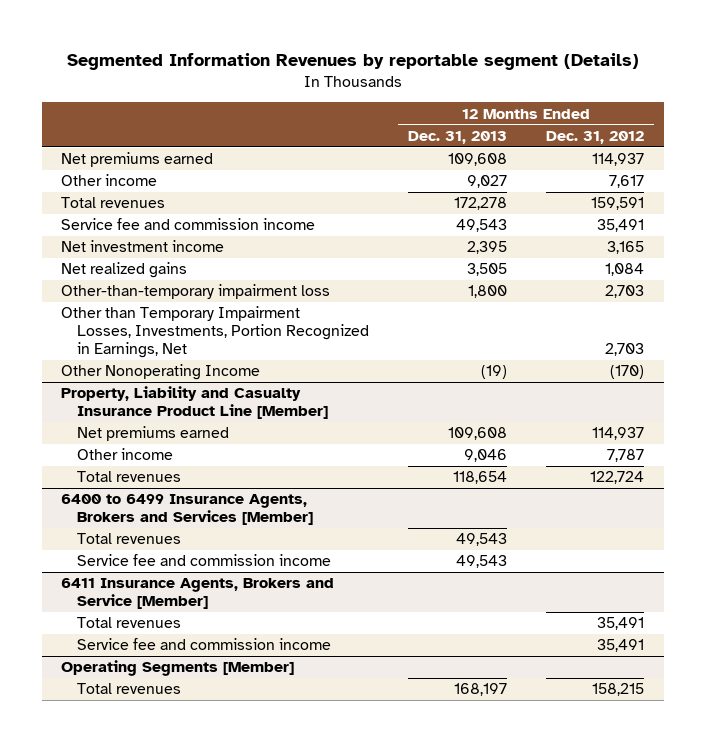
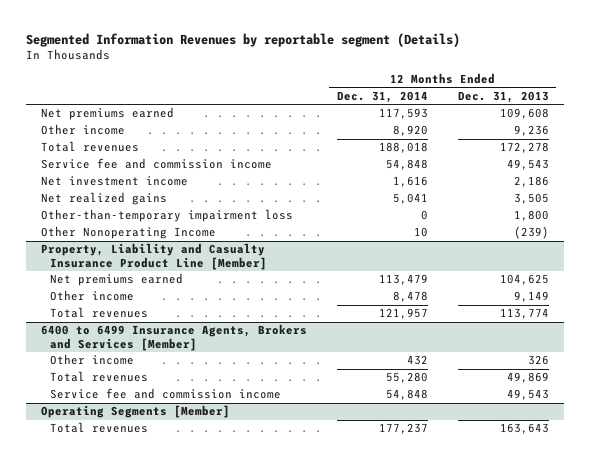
[546,130,645,144] Dec. 31, 2012 -> none
none -> [336,91,428,104] Dec. 31, 2014
[467,175,508,189] 9,027 -> [513,125,549,137] 9,236
[467,241,508,255] 2,395 -> [513,176,549,188] 2,186
[61,306,369,359] Other than Temporary Impairment Losses, Investments, Portion Recognized in Earnings, Net -> none
[481,365,508,380] (19) -> [513,226,549,240] (239)
[448,427,508,441] 109,608 -> [499,274,549,286] 104,625
[464,449,508,463] 9,046 -> [513,291,549,303] 9,149
[453,471,508,485] 118,654 -> [499,308,549,320] 113,774
none -> [49,354,134,366] Other income
[456,533,508,547] 49,543 -> [506,372,549,384] 49,869
[61,578,335,610] 6411 Insurance Agents, Brokers and Service [Member] -> none
[76,617,181,629] Total revenues -> none
[76,638,331,651] Service fee and commission income -> none
[454,683,508,697] 168,197 -> [499,423,549,435] 163,643

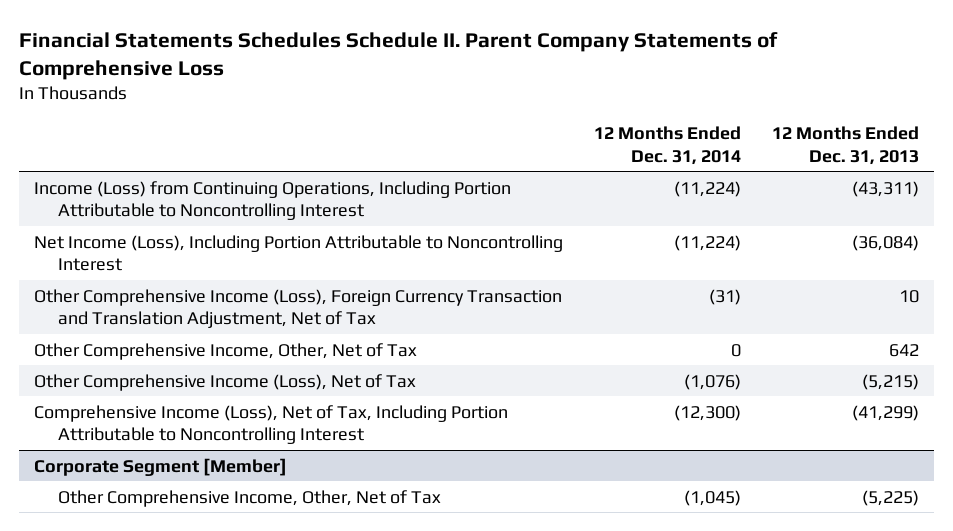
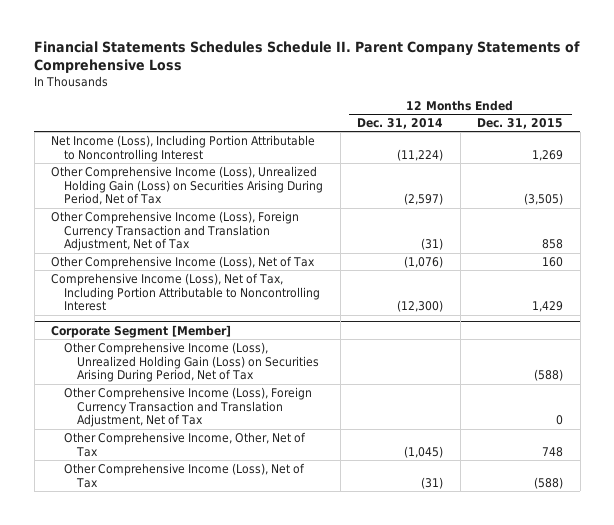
[771,126,919,165] 12 Months Ended Dec. 31, 2013 -> none
none -> [477,118,564,130] Dec. 31, 2015
[34,180,512,220] Income (Loss) from Continuing Operations, Including Portion Attributable to Noncontrolling Interest -> none
none -> [51,165,324,206] Other Comprehensive Income (Loss), Unrealized Holding Gain (Loss) on Securities Arising During Period, Net of Tax
[34,342,418,360] Other Comprehensive Income, Other, Net of Tax -> none
none -> [64,341,320,383] Other Comprehensive Income (Loss), Unrealized Holding Gain (Loss) on Securities Arising During Period, Net of Tax
none -> [64,386,313,428] Other Comprehensive Income (Loss), Foreign Currency Transaction and Translation Adjustment, Net of Tax
none -> [64,462,306,488] Other Comprehensive Income (Loss), Net of Tax

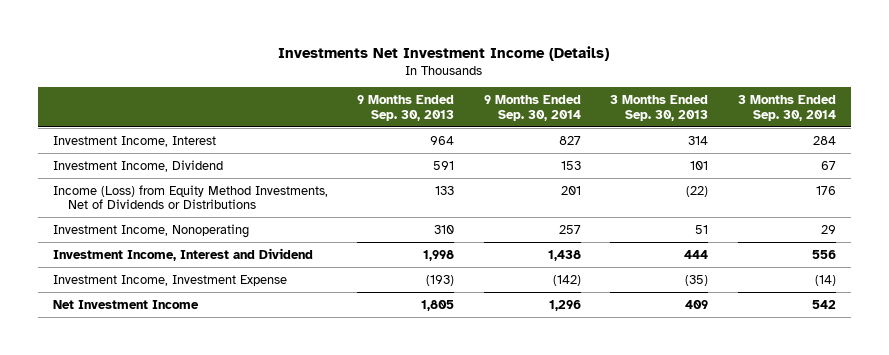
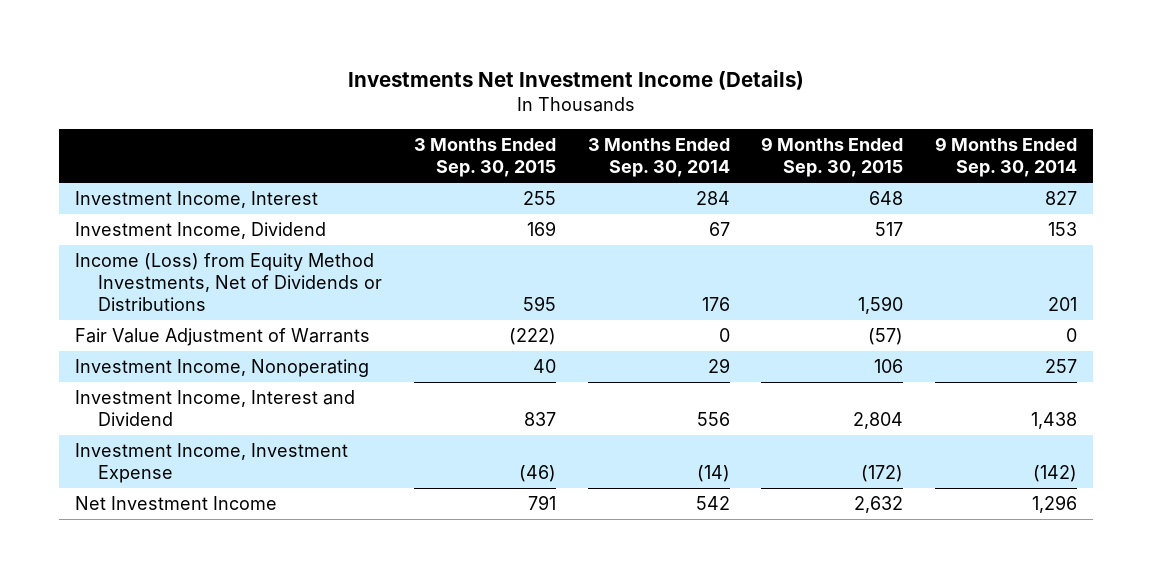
[357,95,455,121] 9 Months Ended Sep. 30, 2013 -> none
[610,95,709,121] 3 Months Ended Sep. 30, 2013 -> none
none -> [413,138,556,178] 3 Months Ended Sep. 30, 2015
none -> [761,137,904,178] 9 Months Ended Sep. 30, 2015
none -> [75,327,371,346] Fair Value Adjustment of Warrants

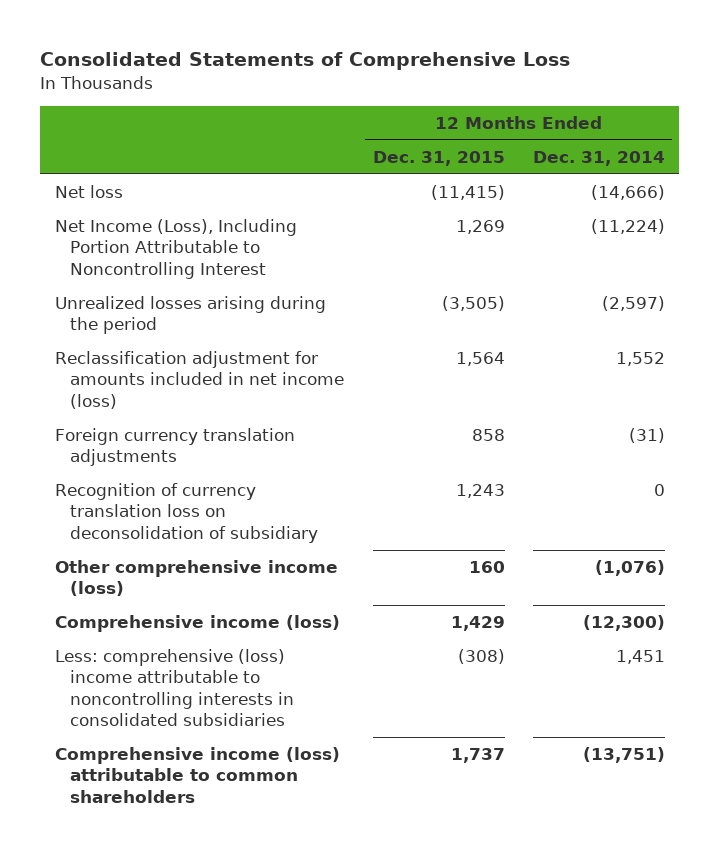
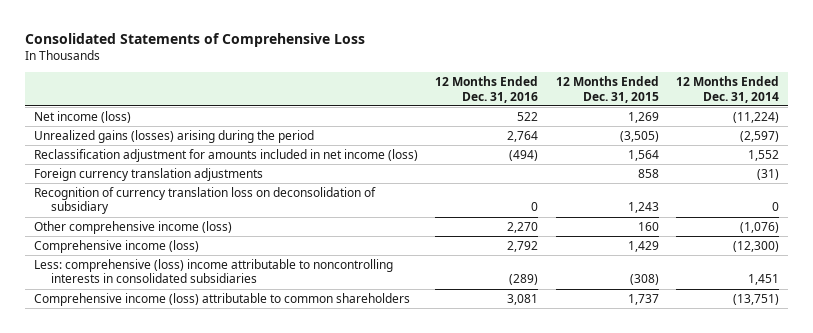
none -> [435,76,539,103] 12 Months Ended Dec. 31, 2016
[54,185,123,199] Net loss -> none
[54,219,297,279] Net Income (Loss), Including Portion Attributable to Noncontrolling Interest -> [33,111,131,124] Net income (loss)
[54,296,326,335] Unrealized losses arising during the period -> [33,130,314,144] Unrealized gains (losses) arising during the period

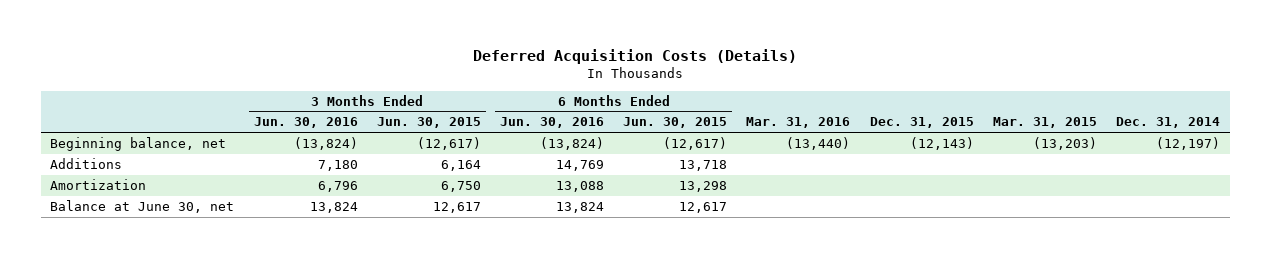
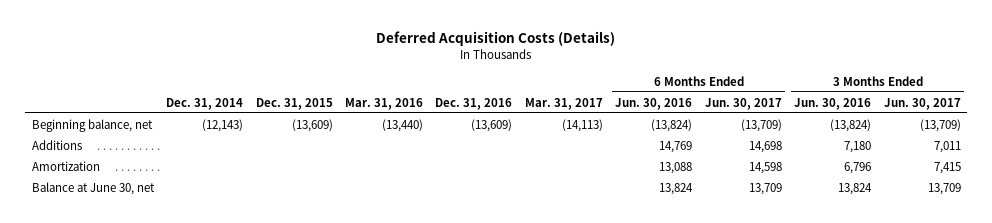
[376,117,481,129] Jun. 30, 2015 -> none
[623,117,728,129] Jun. 30, 2015 -> none
[992,117,1097,129] Mar. 31, 2015 -> none
none -> [435,97,513,110] Dec. 31, 2016
none -> [524,97,603,110] Mar. 31, 2017
none -> [704,97,782,110] Jun. 30, 2017
none -> [883,97,961,110] Jun. 30, 2017
[909,136,974,150] (12,143) -> [291,118,333,132] (13,609)
[1156,136,1221,150] (12,197) -> [202,118,244,132] (12,143)

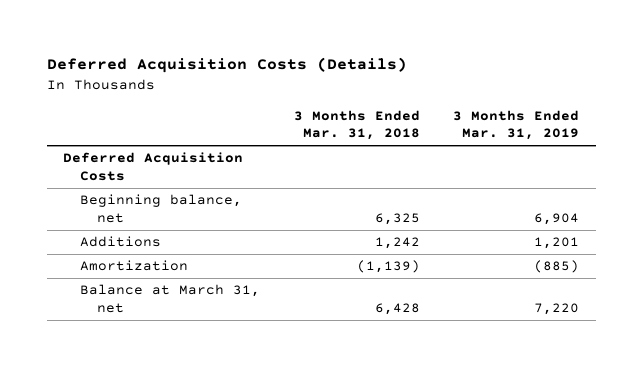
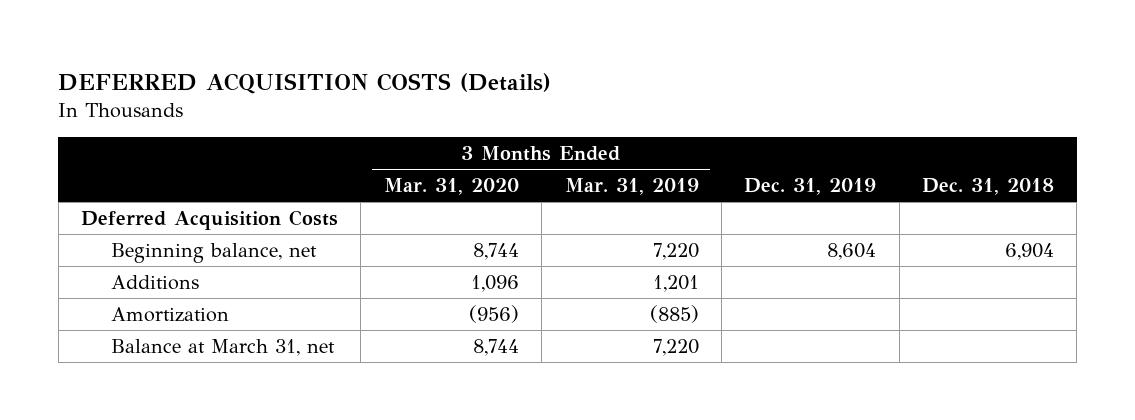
[46,57,407,74] Deferred Acquisition Costs (Details) -> [58,72,552,94] DEFERRED ACQUISITION COSTS (Details)
[293,109,420,141] 3 Months Ended Mar. 31, 2018 -> none
none -> [383,178,519,196] Mar. 31, 2020
none -> [744,178,877,196] Dec. 31, 2019
none -> [922,178,1055,196] Dec. 31, 2018
[533,213,579,226] 6,904 -> [652,243,699,261] 7,220

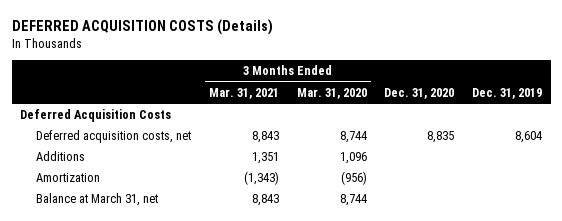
[564,178,699,196] Mar. 31, 2019 -> none
[922,178,1055,196] Dec. 31, 2018 -> none
none -> [208,87,279,99] Mar. 31, 2021
none -> [384,87,455,99] Dec. 31, 2020
[111,243,318,264] Beginning balance, net -> [36,130,192,144] Deferred acquisition costs, net

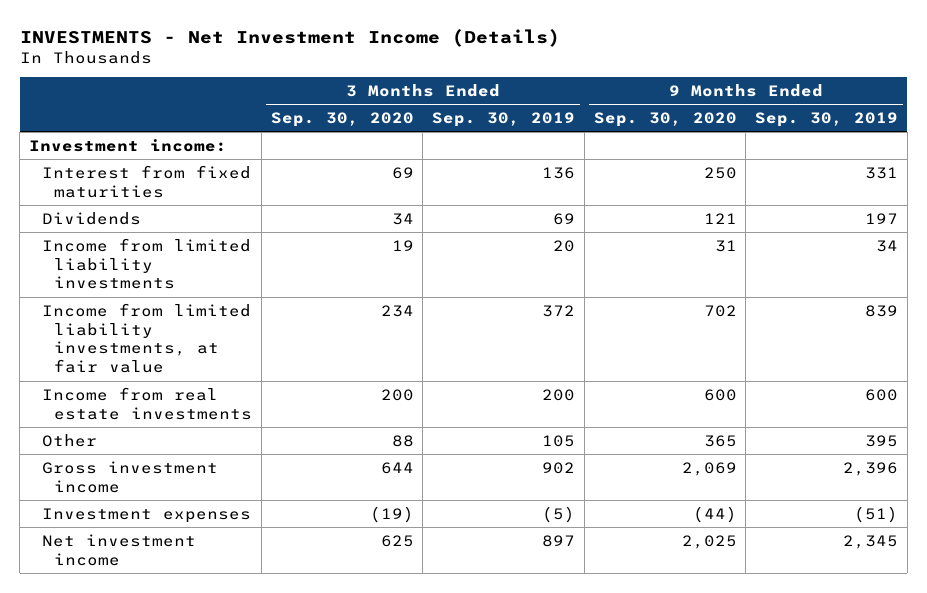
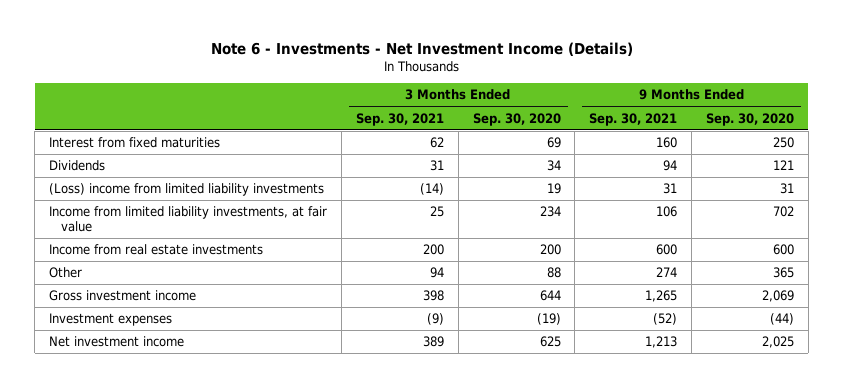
[19,28,560,47] INVESTMENTS - Net Investment Income (Details) -> [210,42,633,57] Note 6 - Investments - Net Investment Income (Details)
[432,111,576,127] Sep. 30, 2019 -> none
[755,111,899,127] Sep. 30, 2019 -> none
none -> [355,112,444,126] Sep. 30, 2021
none -> [589,112,678,126] Sep. 30, 2021
[28,138,227,152] Investment income: -> none
[41,237,251,290] Income from limited liability investments -> [49,183,325,197] (Loss) income from limited liability investments

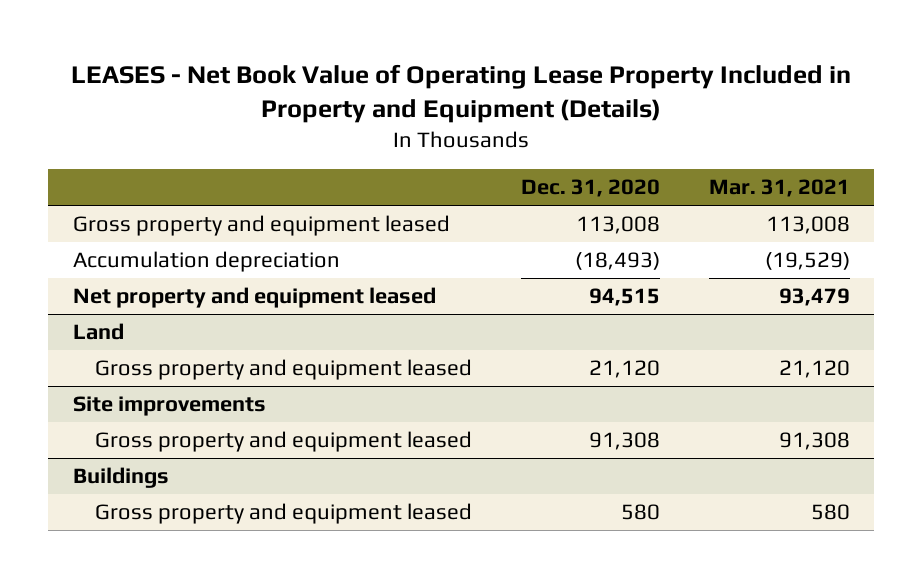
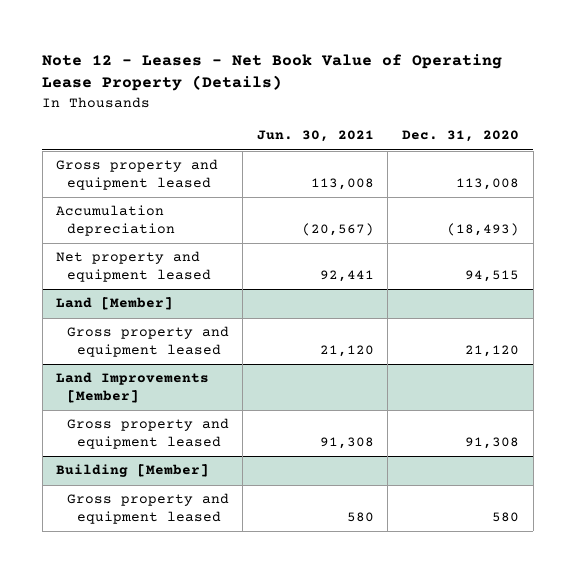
[71,63,852,124] LEASES - Net Book Value of Operating Lease Property Included in Property and Equipment (Details) -> [42,53,503,91] Note 12 - Leases - Net Book Value of Operating Lease Property (Details)
[708,179,850,198] Mar. 31, 2021 -> none
none -> [256,130,374,143] Jun. 30, 2021
[72,323,124,341] Land -> [56,297,174,311] Land [Member]
[72,396,266,417] Site improvements -> [56,372,210,404] Land Improvements [Member]
[72,467,169,489] Buildings -> [56,464,210,478] Building [Member]

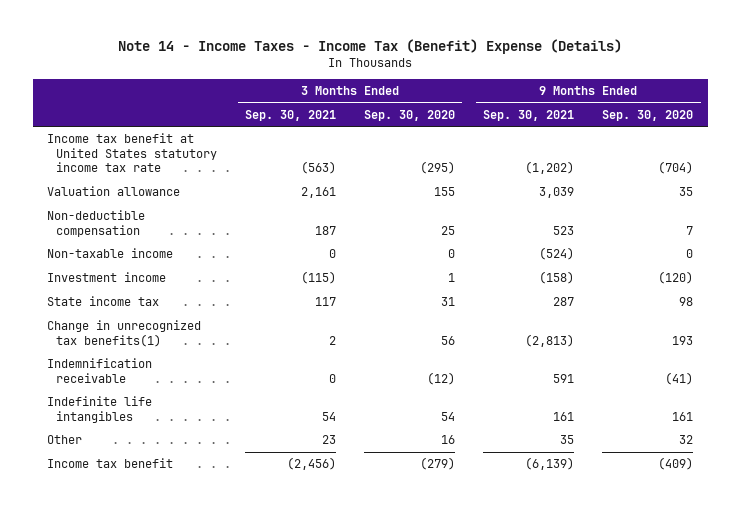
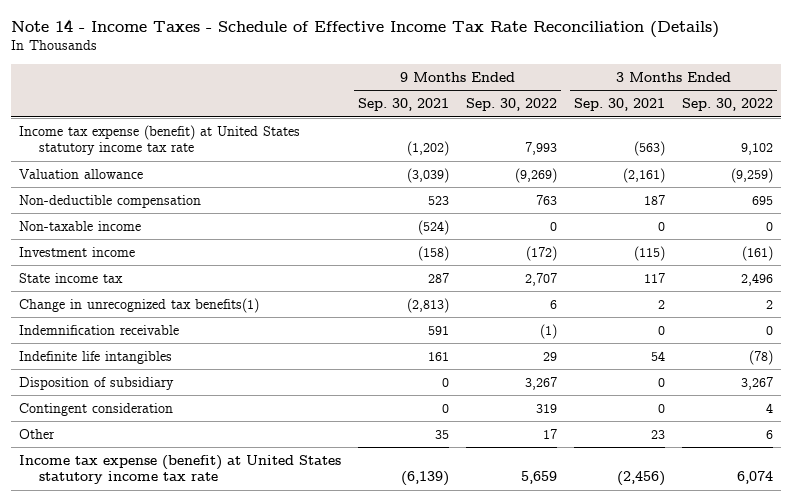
[118,38,623,54] Note 14 - Income Taxes - Income Tax (Benefit) Expense (Details) -> [10,19,719,39] Note 14 - Income Taxes - Schedule of Effective Income Tax Rate Reconciliation (Details)
[364,109,456,121] Sep. 30, 2020 -> none
[602,109,694,121] Sep. 30, 2020 -> none
none -> [466,98,558,112] Sep. 30, 2022
none -> [682,98,774,112] Sep. 30, 2022
[46,133,217,173] Income tax benefit at United States statutory income tax rate -> [19,124,301,156] Income tax expense (benefit) at United States statutory income tax rate
[300,187,336,199] 2,161 -> [623,167,666,183] (2,161)
[539,187,575,199] 3,039 -> [407,167,450,183] (3,039)
none -> [19,376,175,390] Disposition of subsidiary
none -> [19,402,174,416] Contingent consideration
[46,458,173,469] Income tax benefit -> [19,454,342,485] Income tax expense (benefit) at United States statutory income tax rate

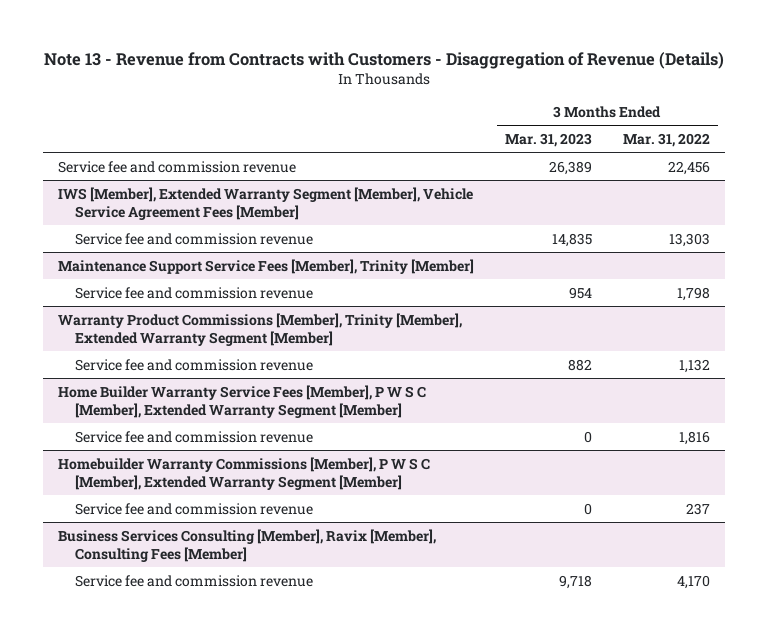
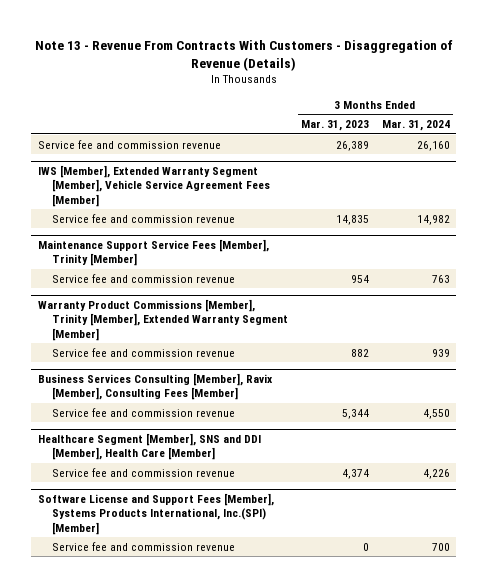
[44,51,725,69] Note 13 - Revenue from Contracts with Customers - Disaggregation of Revenue (Details) -> [34,39,453,71] Note 13 - Revenue From Contracts With Customers - Disaggregation of Revenue (Details)
[622,132,710,147] Mar. 31, 2022 -> none
none -> [381,120,450,132] Mar. 31, 2024
[58,384,427,418] Home Builder Warranty Service Fees [Member], P W S C [Member], Extended Warranty Segment [Member] -> none
[74,430,313,443] Service fee and commission revenue -> none
[58,456,431,490] Homebuilder Warranty Commissions [Member], P W S C [Member], Extended Warranty Segment [Member] -> none
[74,502,313,515] Service fee and commission revenue -> none
[559,574,593,589] 9,718 -> [341,408,369,419] 5,344
none -> [37,432,261,461] Healthcare Segment [Member], SNS and DDI [Member], Health Care [Member]
none -> [51,467,235,477] Service fee and commission revenue
none -> [37,492,274,535] Software License and Support Fees [Member], Systems Products International, Inc.(SPI) [Member]
none -> [51,541,235,551] Service fee and commission revenue

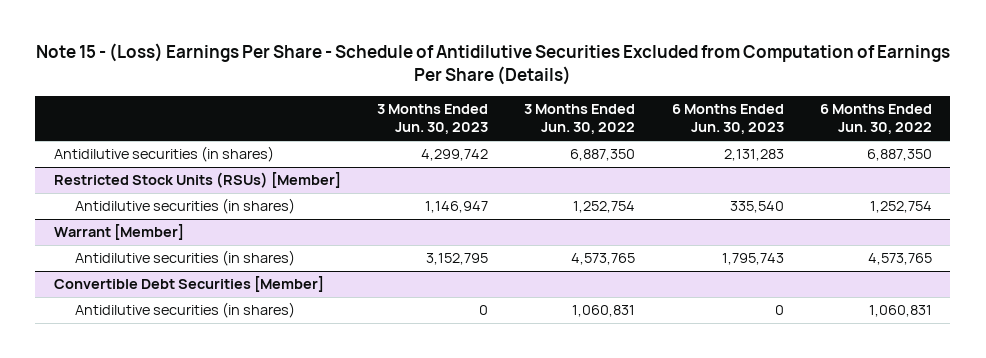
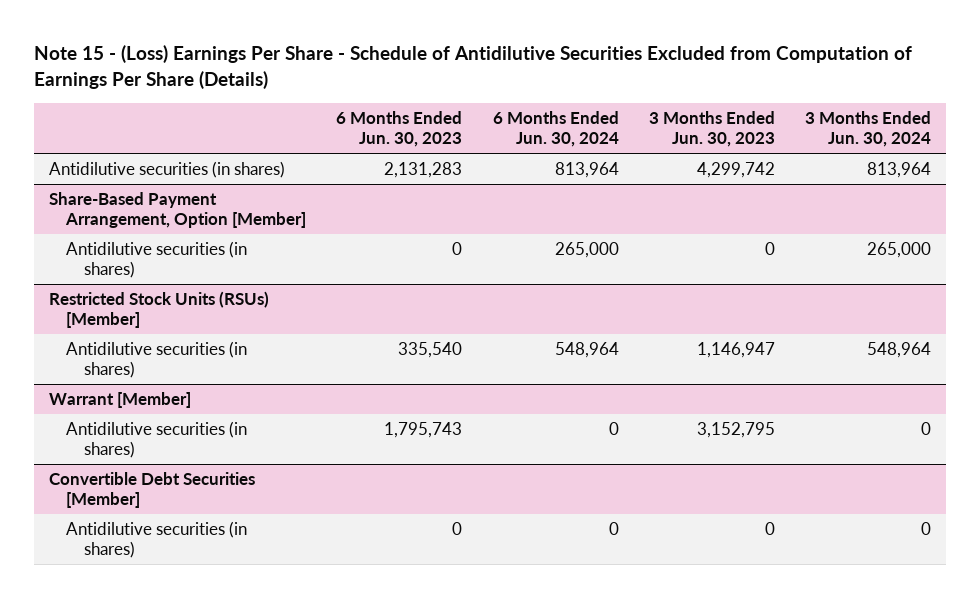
[524,104,636,135] 3 Months Ended Jun. 30, 2022 -> none
[819,104,932,135] 6 Months Ended Jun. 30, 2022 -> none
none -> [492,111,619,147] 6 Months Ended Jun. 30, 2024
none -> [804,111,931,147] 3 Months Ended Jun. 30, 2024
none -> [49,192,307,229] Share-Based Payment Arrangement, Option [Member]
none -> [66,241,248,279] Antidilutive securities (in shares)

